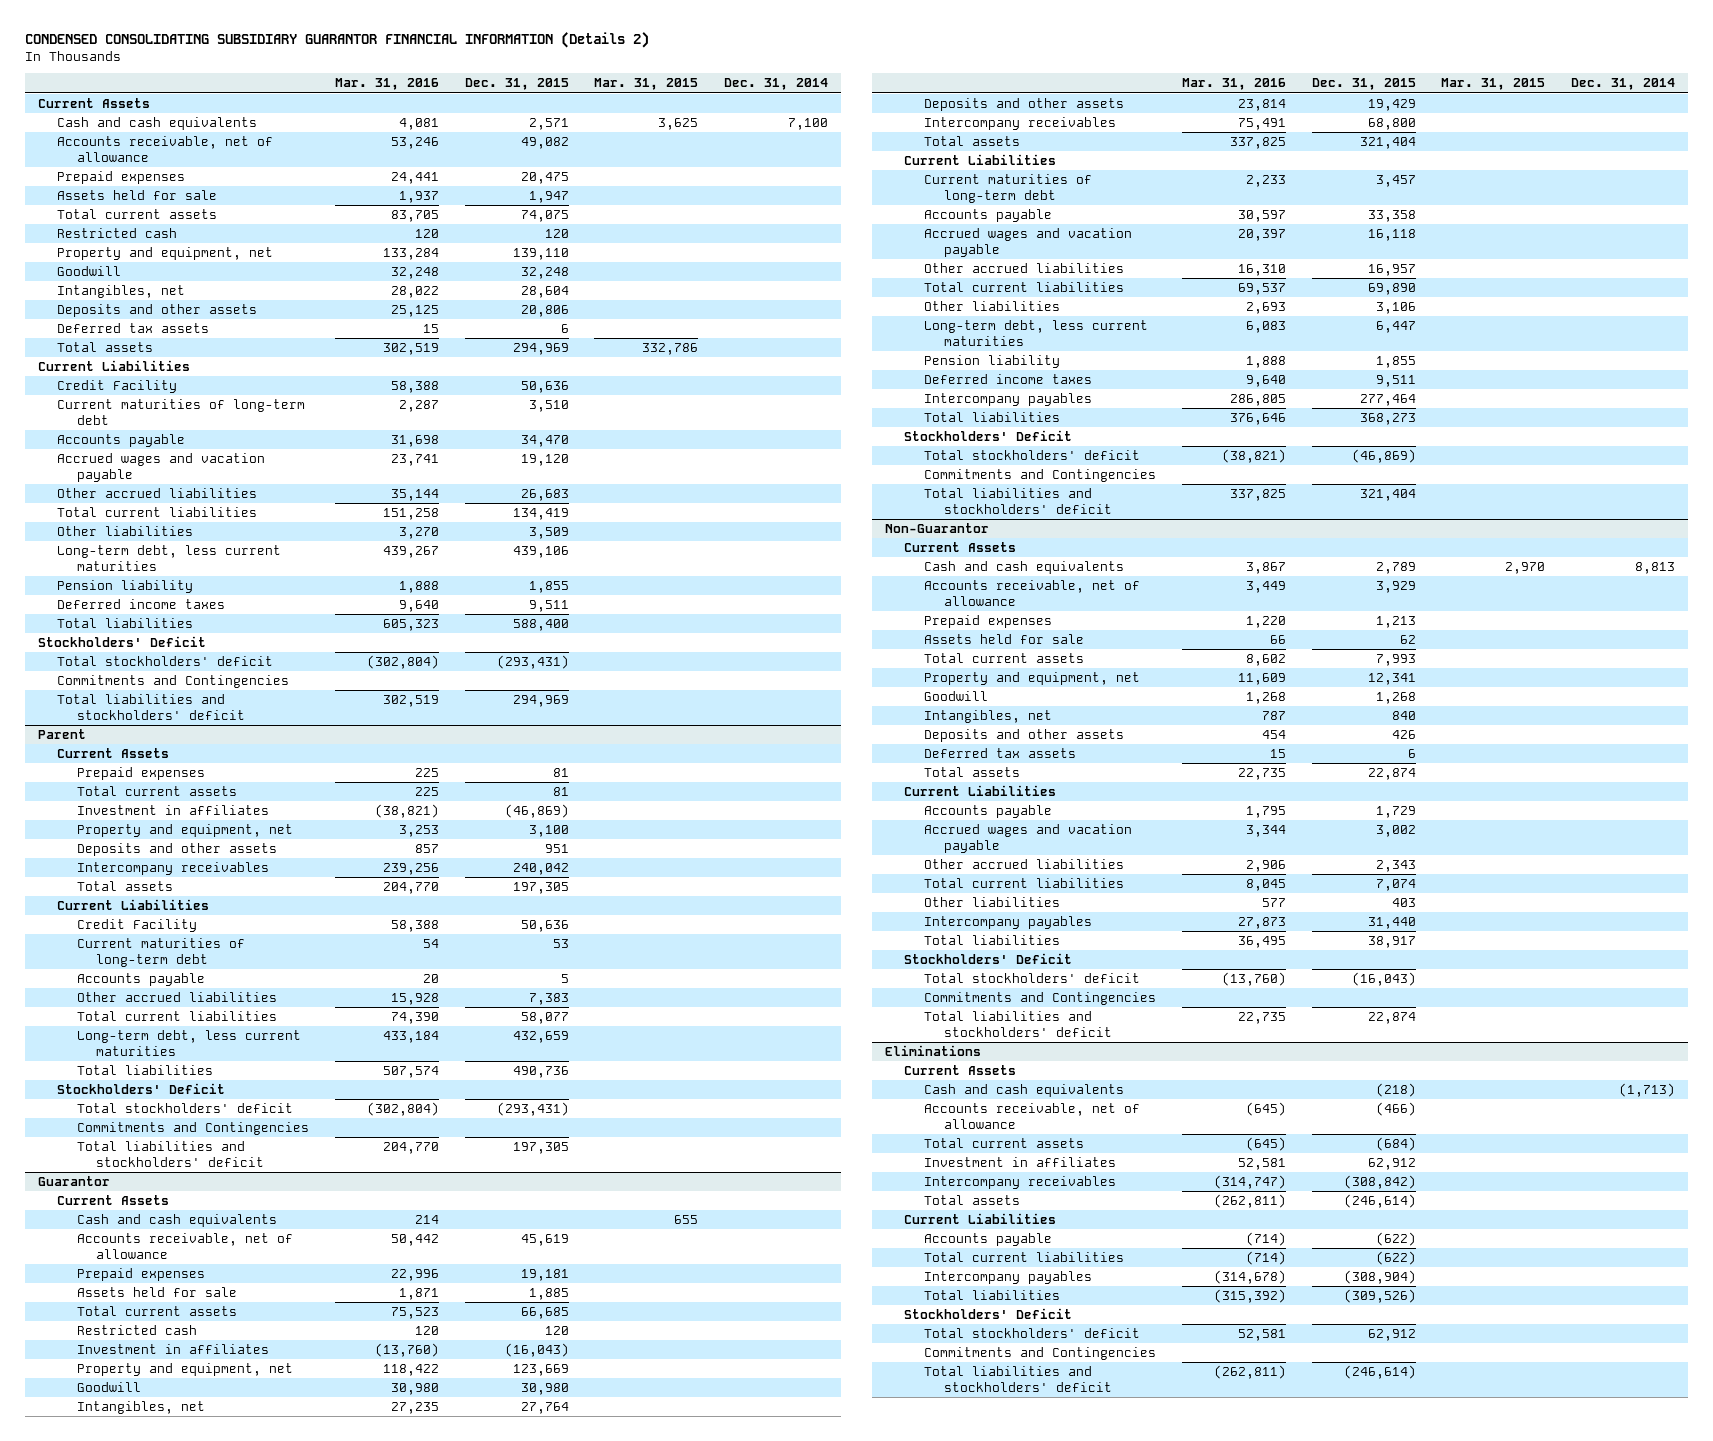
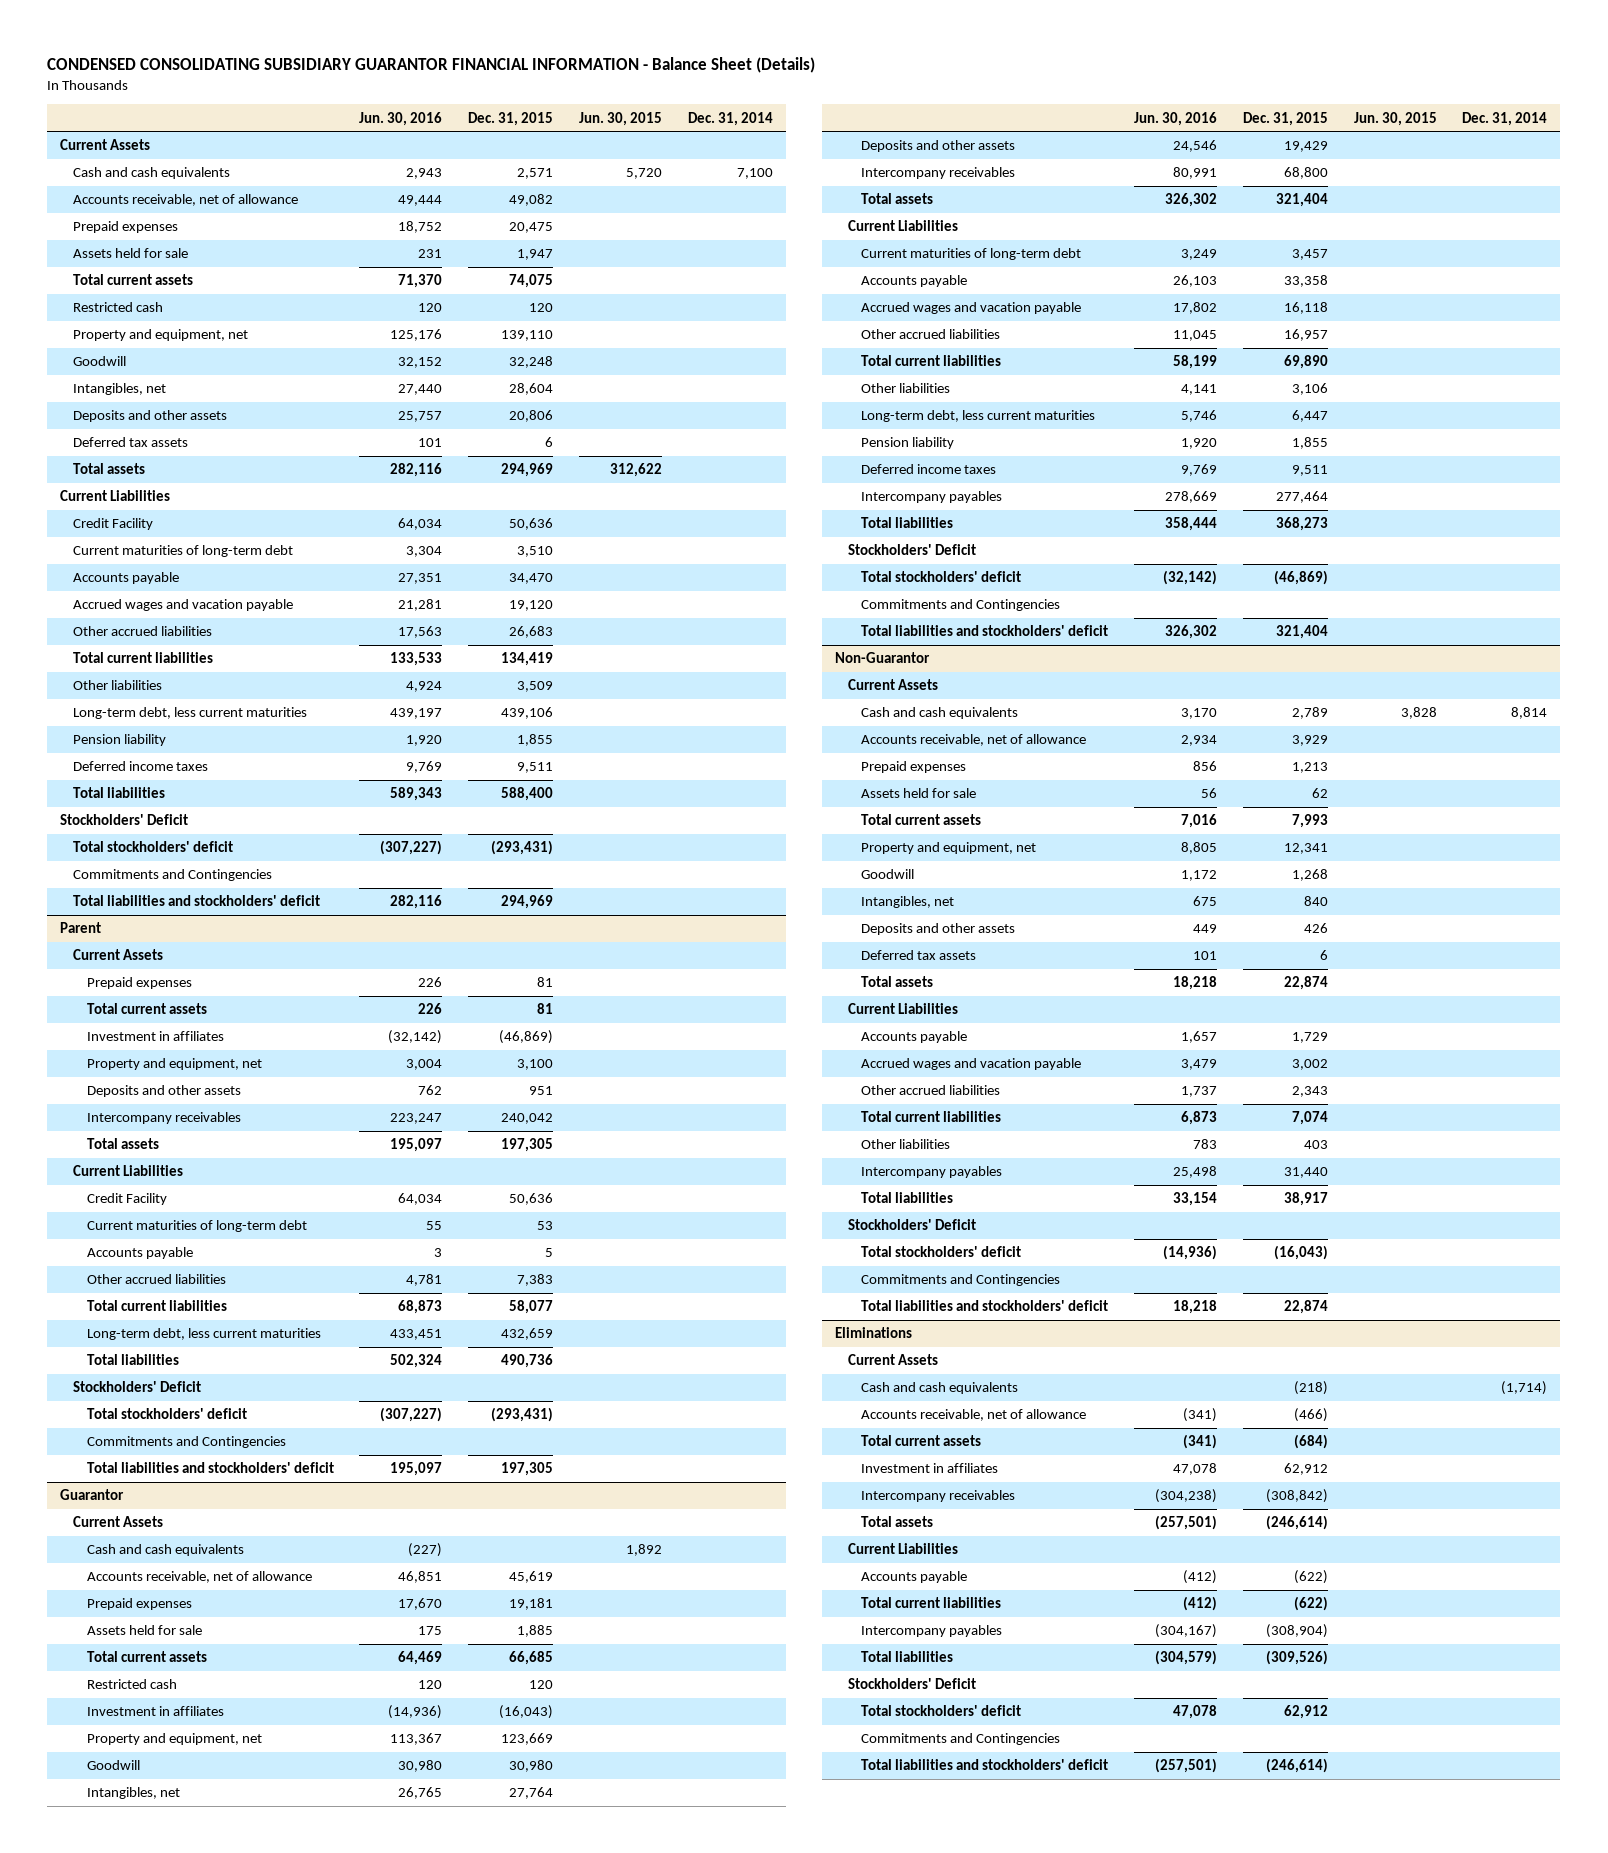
[24,32,649,49] CONDENSED CONSOLIDATING SUBSIDIARY GUARANTOR FINANCIAL INFORMATION (Details 2) -> [47,57,816,74] CONDENSED CONSOLIDATING SUBSIDIARY GUARANTOR FINANCIAL INFORMATION - Balance Sheet (Details)
[334,78,439,91] Mar. 31, 2016 -> none
[594,78,699,91] Mar. 31, 2015 -> none
none -> [359,111,443,126] Jun. 30, 2016
none -> [578,111,662,126] Jun. 30, 2015
[1635,562,1676,575] 8,813 -> [1511,707,1548,720] 8,814
[1619,1083,1676,1098] (1,713) -> [1501,1381,1548,1396] (1,714)

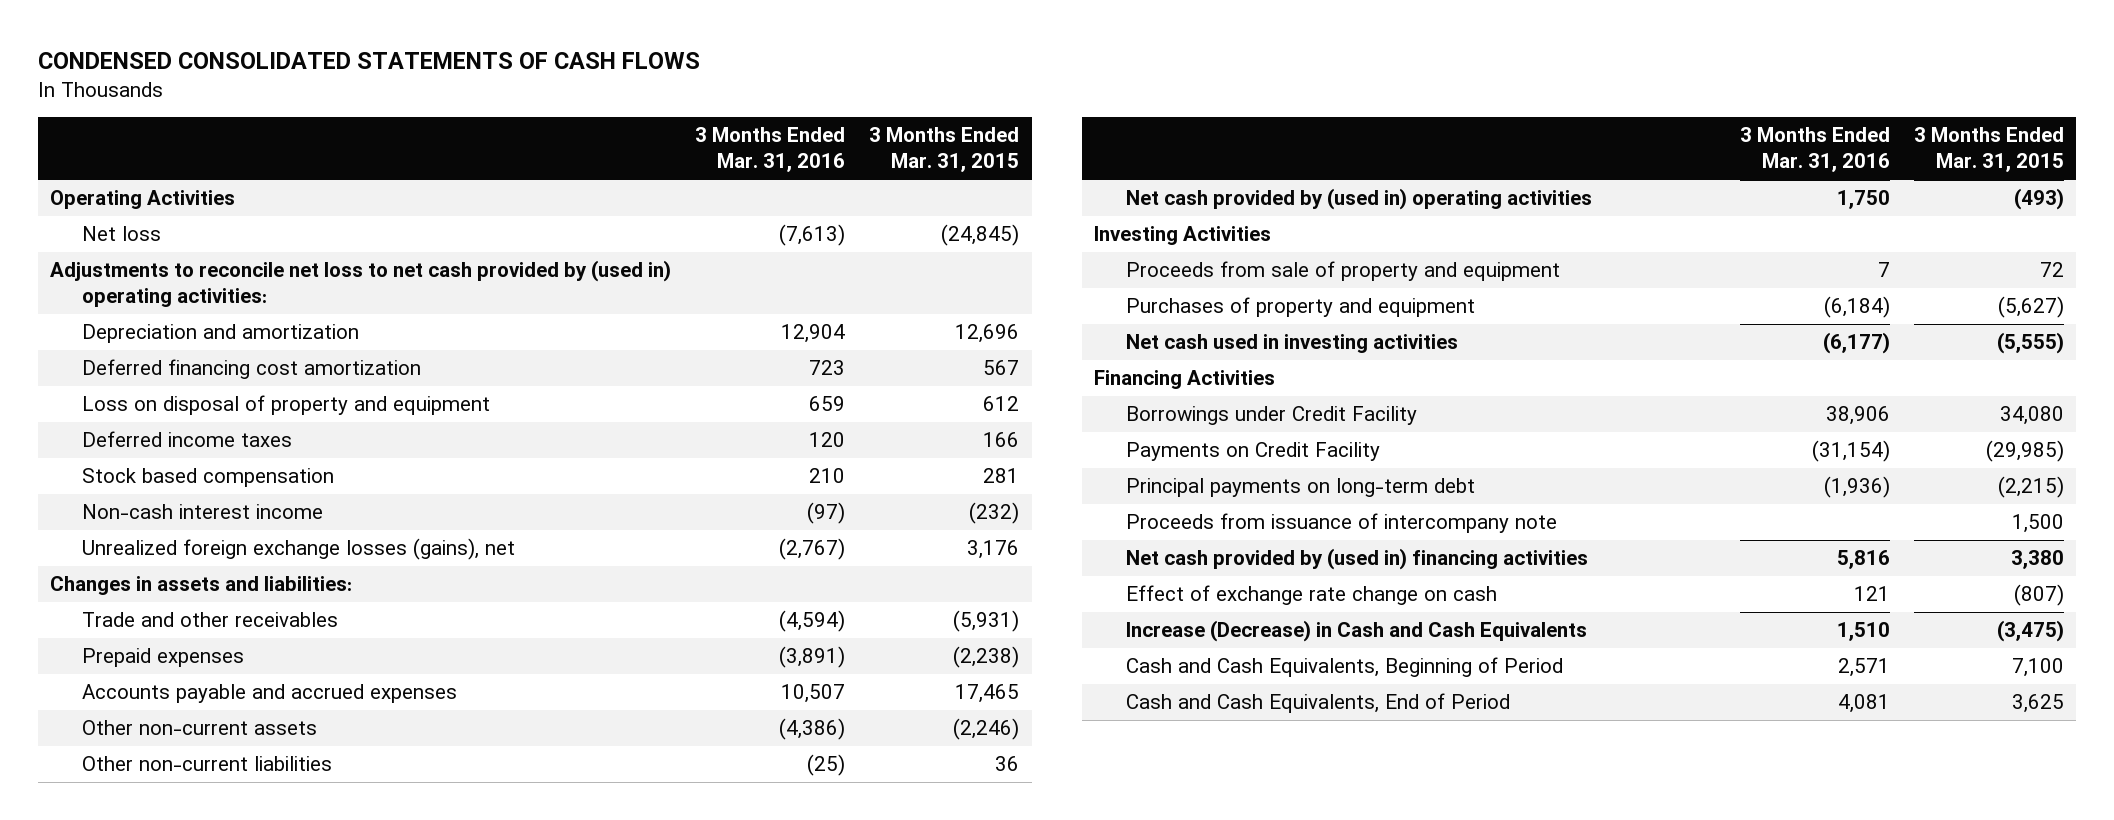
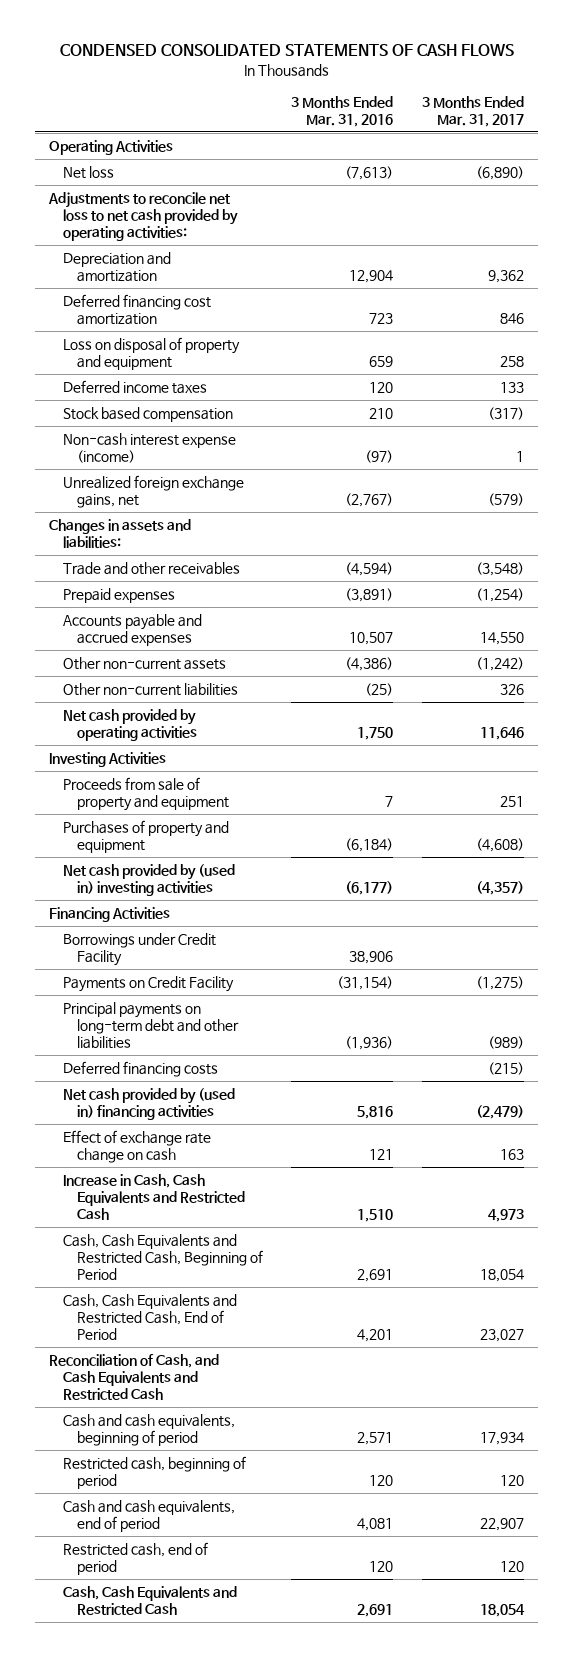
[869,127,1020,173] 3 Months Ended Mar. 31, 2015 -> none
none -> [422,95,525,127] 3 Months Ended Mar. 31, 2017
[50,260,672,308] Adjustments to reconcile net loss to net cash provided by (used in) operating activities: -> [48,192,238,241] Adjustments to reconcile net loss to net cash provided by operating activities:
[82,504,324,520] Non-cash interest income -> [62,433,236,464] Non-cash interest expense (income)
[82,538,516,561] Unrealized foreign exchange losses (gains), net -> [62,475,244,509] Unrealized foreign exchange gains, net
[1126,188,1593,211] Net cash provided by (used in) operating activities -> [62,709,197,742] Net cash provided by operating activities
[1126,334,1459,354] Net cash used in investing activities -> [62,864,235,897] Net cash provided by (used in) investing activities
[1126,513,1558,534] Proceeds from issuance of intercompany note -> none
[1126,478,1476,498] Principal payments on long-term debt -> [62,1002,239,1049] Principal payments on long-term debt and other liabilities
none -> [62,1061,218,1078] Deferred financing costs
[1126,620,1588,643] Increase (Decrease) in Cash and Cash Equivalents -> [62,1174,245,1220] Increase in Cash, Cash Equivalents and Restricted Cash
none -> [62,1234,263,1280] Cash, Cash Equivalents and Restricted Cash, Beginning of Period
none -> [62,1294,237,1340] Cash, Cash Equivalents and Restricted Cash, End of Period
none -> [49,1354,220,1400] Reconciliation of Cash, and Cash Equivalents and Restricted Cash
[1126,657,1564,678] Cash and Cash Equivalents, Beginning of Period -> [62,1414,235,1447] Cash and cash equivalents, beginning of period
none -> [62,1456,246,1490] Restricted cash, beginning of period
[1126,693,1511,714] Cash and Cash Equivalents, End of Period -> [62,1500,235,1533] Cash and cash equivalents, end of period
none -> [62,1542,208,1576] Restricted cash, end of period
none -> [62,1586,237,1616] Cash, Cash Equivalents and Restricted Cash

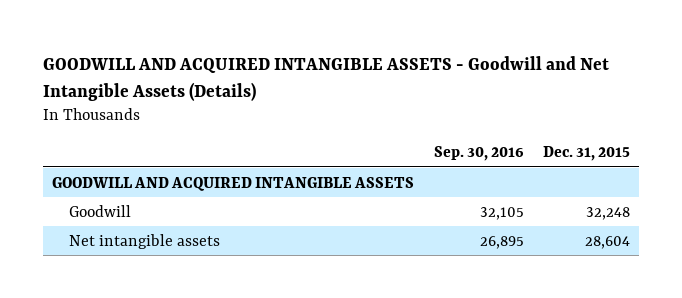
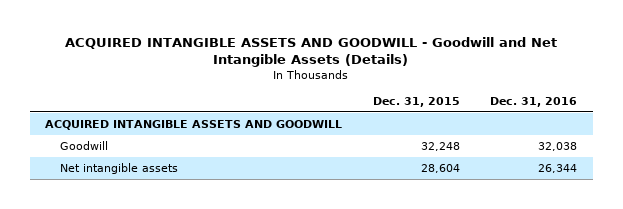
[42,55,609,101] GOODWILL AND ACQUIRED INTANGIBLE ASSETS - Goodwill and Net Intangible Assets (Details) -> [65,36,558,67] ACQUIRED INTANGIBLE ASSETS AND GOODWILL - Goodwill and Net Intangible Assets (Details)
[433,146,524,162] Sep. 30, 2016 -> none
none -> [490,96,578,107] Dec. 31, 2016
[52,176,415,191] GOODWILL AND ACQUIRED INTANGIBLE ASSETS -> [45,119,343,130] ACQUIRED INTANGIBLE ASSETS AND GOODWILL

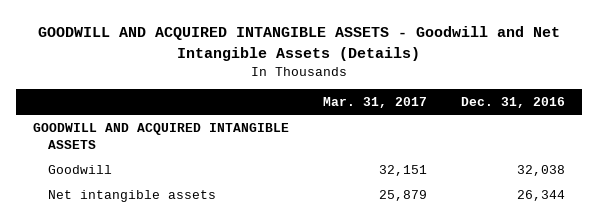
[65,36,558,67] ACQUIRED INTANGIBLE ASSETS AND GOODWILL - Goodwill and Net Intangible Assets (Details) -> [38,26,561,61] GOODWILL AND ACQUIRED INTANGIBLE ASSETS - Goodwill and Net Intangible Assets (Details)
[372,96,460,107] Dec. 31, 2015 -> none
none -> [323,96,428,108] Mar. 31, 2017
[45,119,343,130] ACQUIRED INTANGIBLE ASSETS AND GOODWILL -> [33,123,290,149] GOODWILL AND ACQUIRED INTANGIBLE ASSETS

